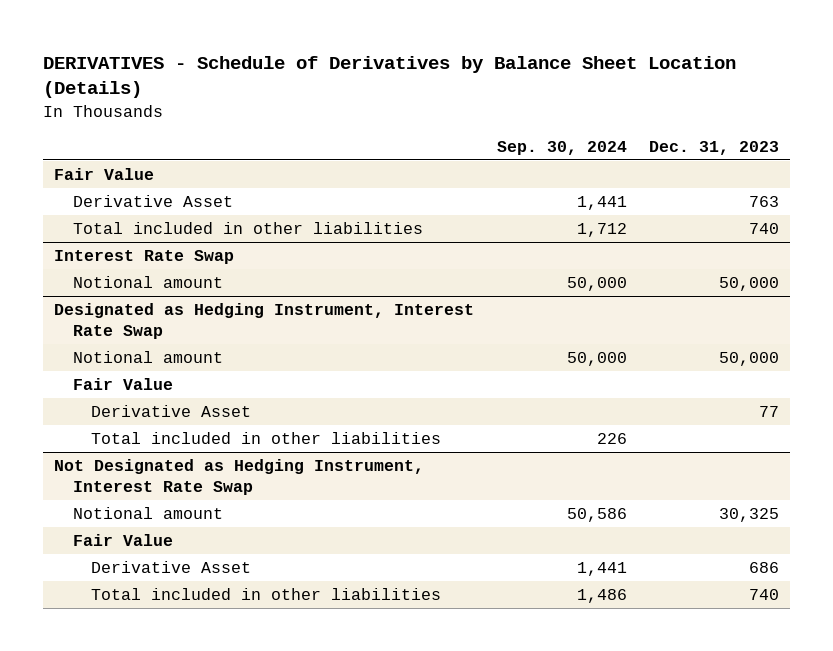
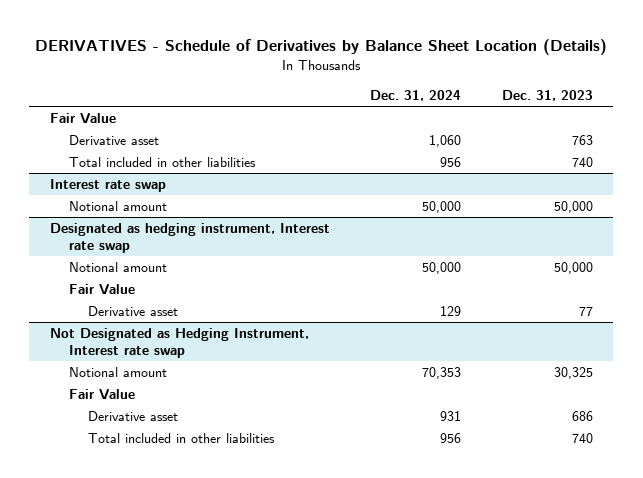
[496,141,627,156] Sep. 30, 2024 -> none
none -> [370,90,462,102] Dec. 31, 2024
[72,194,233,207] Derivative Asset -> [68,134,159,145] Derivative asset
[54,249,235,264] Interest Rate Swap -> [49,178,166,192] Interest rate swap
[54,302,475,340] Designated as Hedging Instrument, Interest Rate Swap -> [49,222,330,254] Designated as hedging instrument, Interest rate swap
[91,431,442,444] Total included in other liabilities -> none
[91,404,252,417] Derivative Asset -> [87,305,178,316] Derivative asset
[54,458,425,496] Not Designated as Hedging Instrument, Interest Rate Swap -> [49,327,309,359] Not Designated as Hedging Instrument, Interest rate swap
[91,560,252,573] Derivative Asset -> [87,410,178,421] Derivative asset

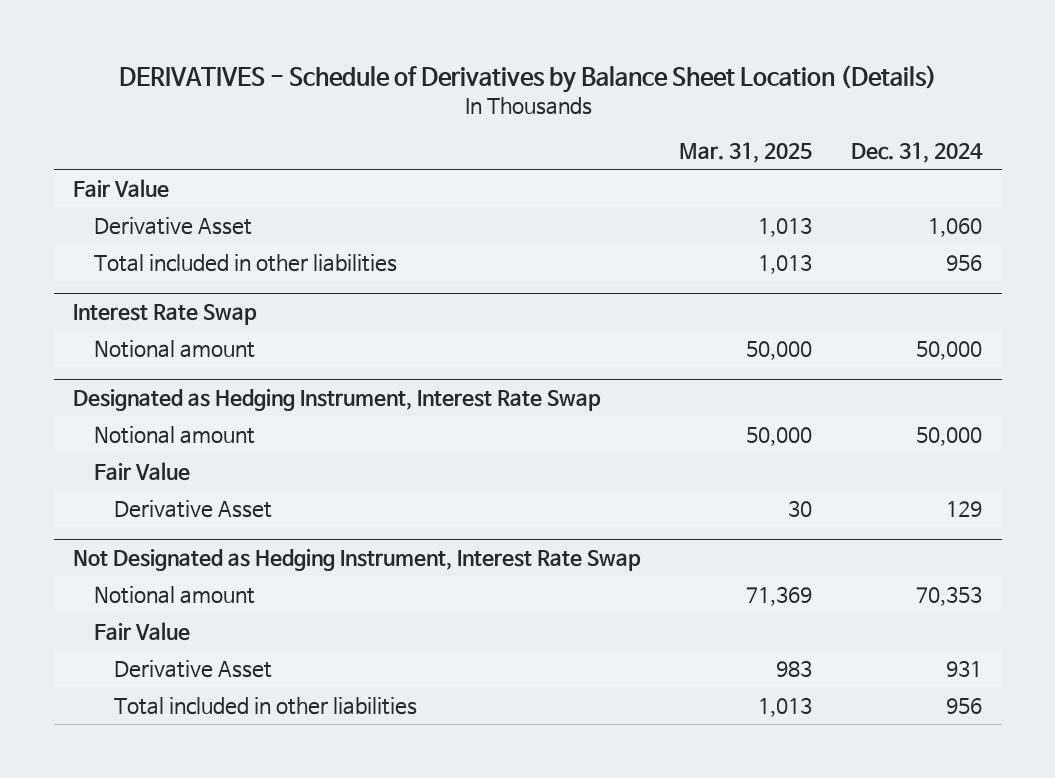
[502,90,594,102] Dec. 31, 2023 -> none
none -> [679,142,813,164] Mar. 31, 2025
[68,134,159,145] Derivative asset -> [93,216,252,235] Derivative Asset
[49,178,166,192] Interest rate swap -> [73,304,258,326] Interest Rate Swap
[49,222,330,254] Designated as hedging instrument, Interest rate swap -> [73,389,602,412] Designated as Hedging Instrument, Interest Rate Swap
[87,305,178,316] Derivative asset -> [113,499,272,518] Derivative Asset
[49,327,309,359] Not Designated as Hedging Instrument, Interest rate swap -> [73,549,642,572] Not Designated as Hedging Instrument, Interest Rate Swap
[87,410,178,421] Derivative asset -> [113,659,272,678] Derivative Asset

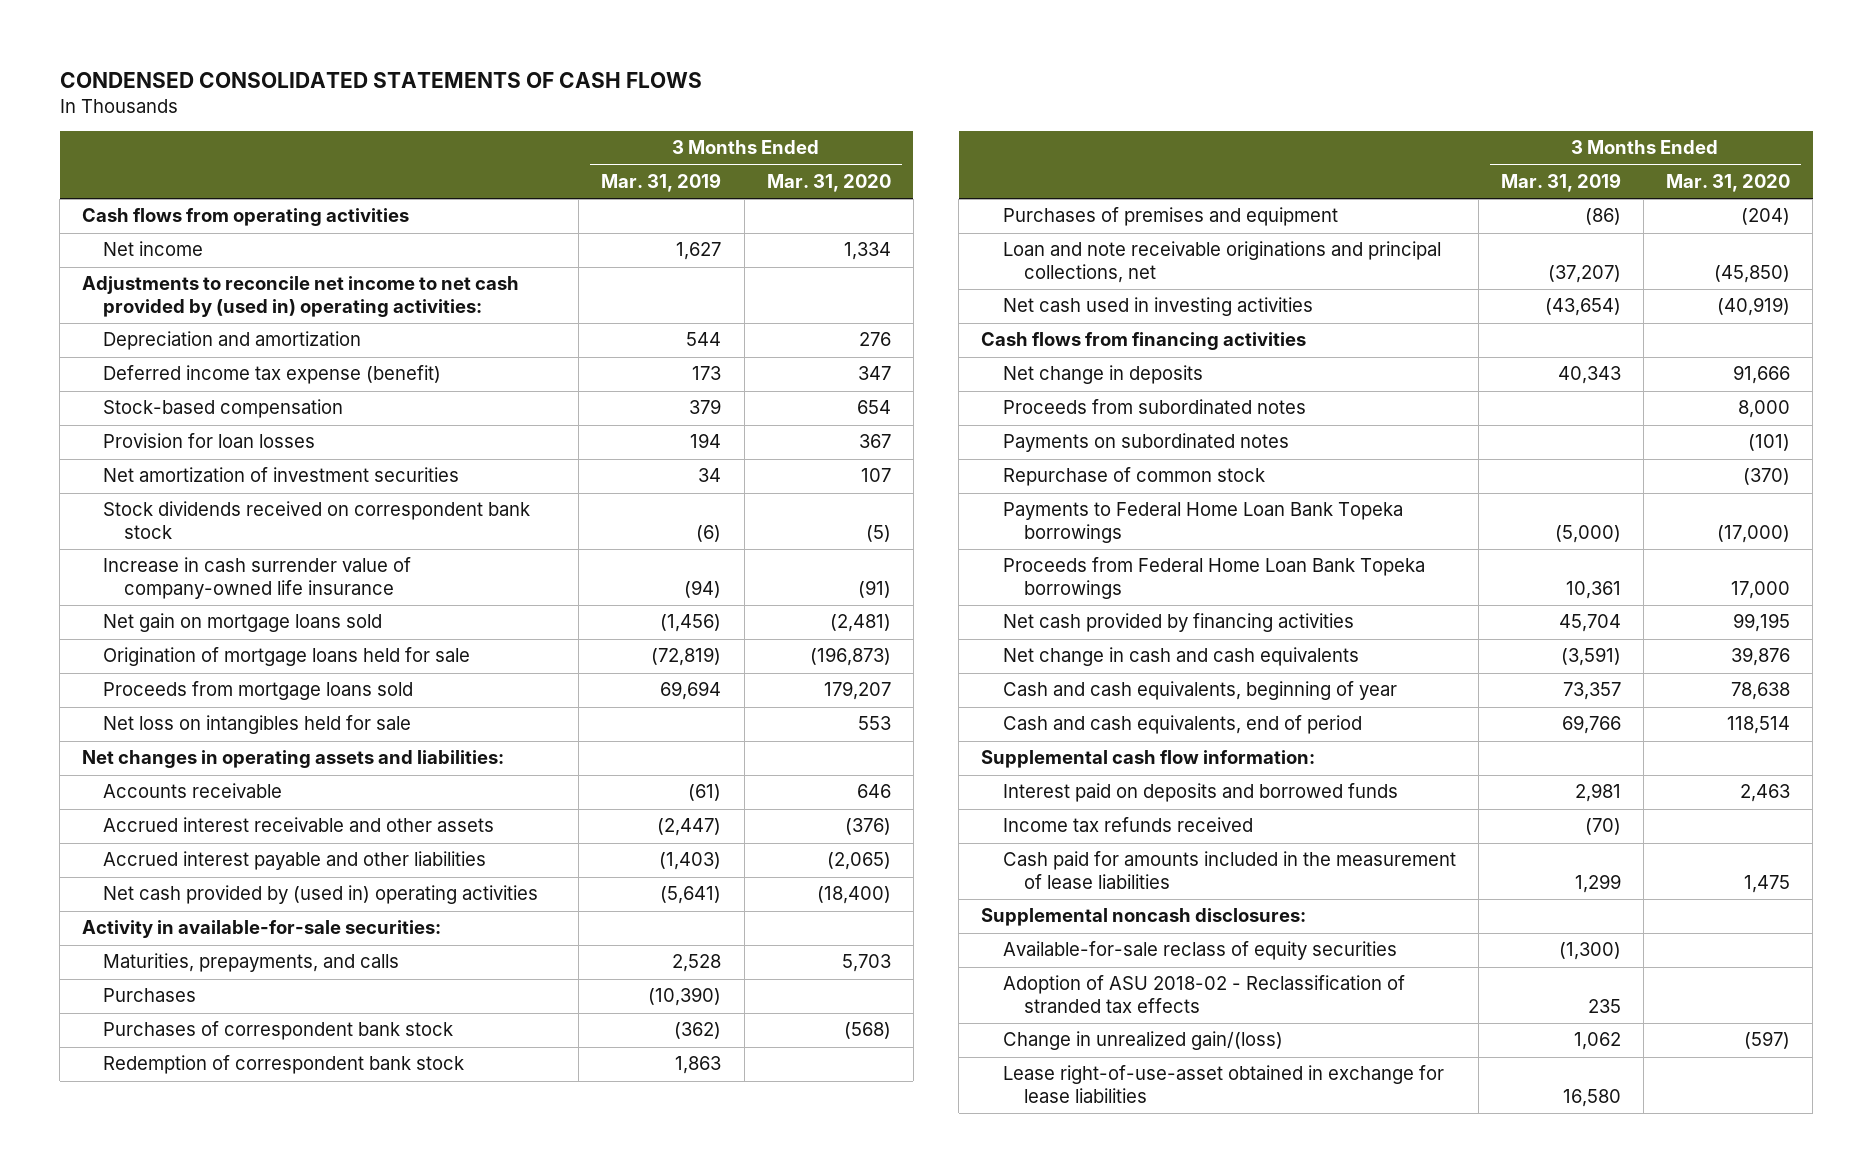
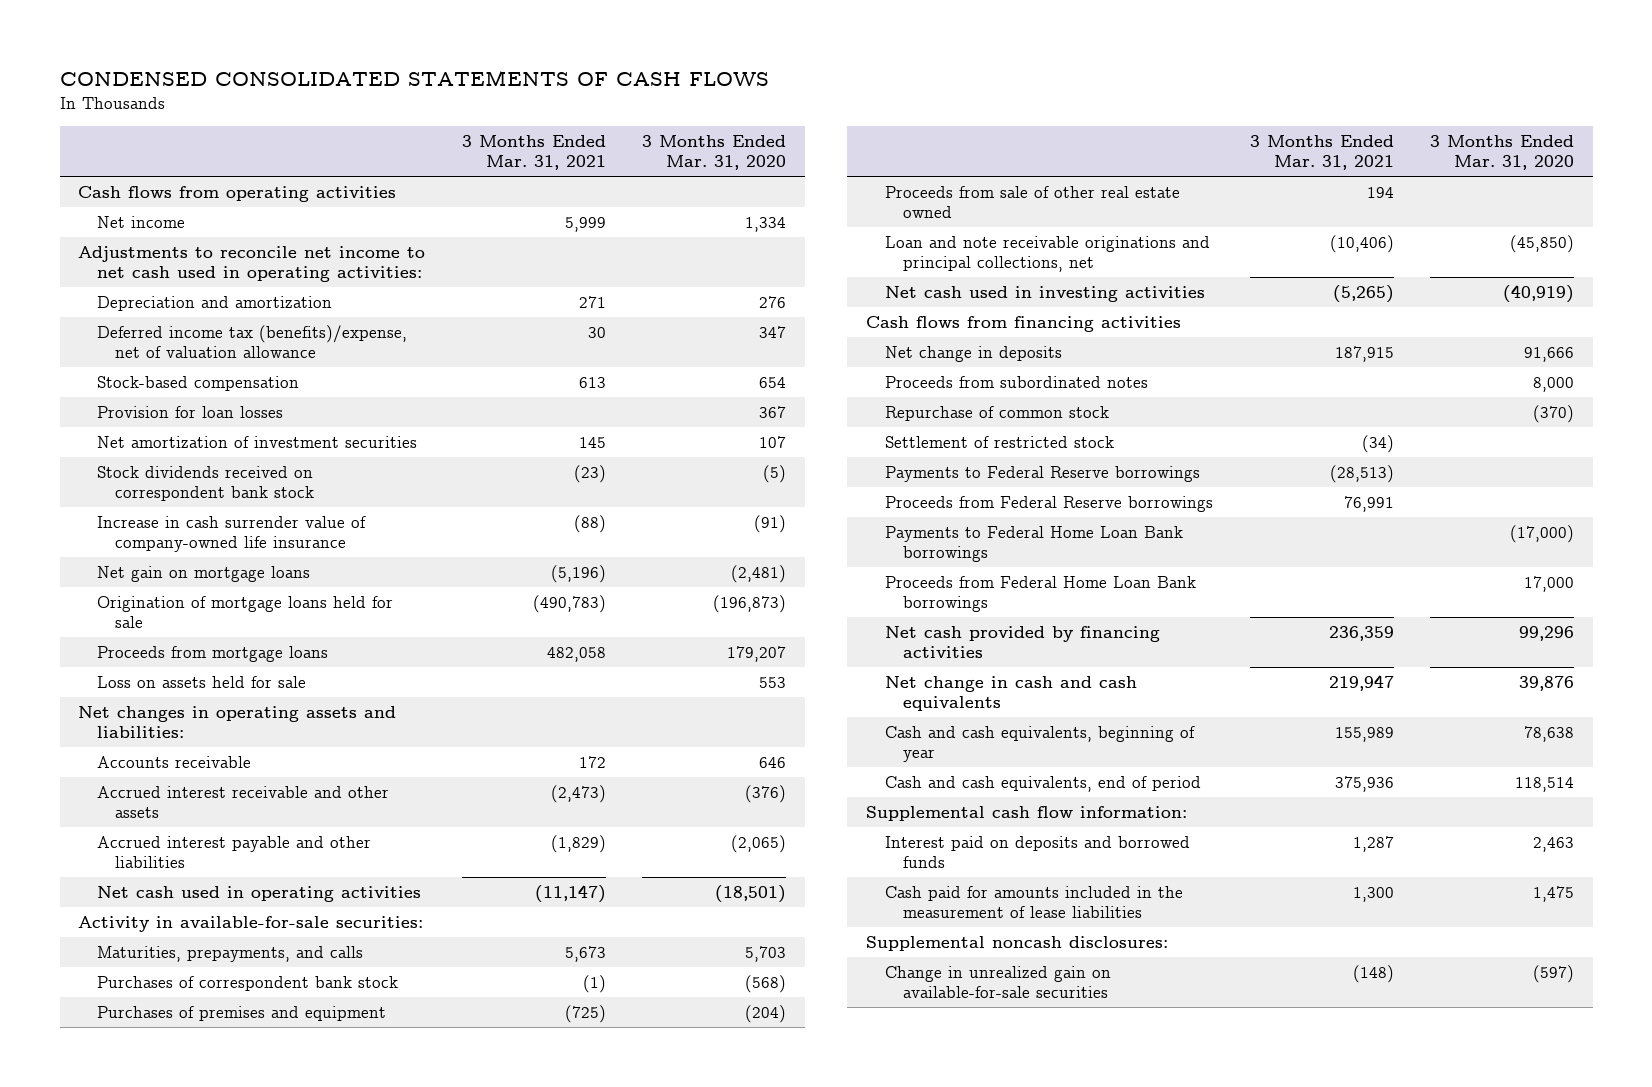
[601,172,722,192] Mar. 31, 2019 -> none
none -> [461,134,606,171] 3 Months Ended Mar. 31, 2021
[82,276,520,317] Adjustments to reconcile net income to net cash provided by (used in) operating activities: -> [77,245,425,283] Adjustments to reconcile net income to net cash used in operating activities:
[103,365,442,385] Deferred income tax expense (benefit) -> [96,324,407,359] Deferred income tax (benefits)/expense, net of valuation allowance
[103,613,383,633] Net gain on mortgage loans sold -> [96,565,310,582] Net gain on mortgage loans
[103,681,414,701] Proceeds from mortgage loans sold -> [96,645,328,662] Proceeds from mortgage loans
[103,715,412,735] Net loss on intangibles held for sale -> [96,675,306,688] Loss on assets held for sale
[103,885,539,905] Net cash provided by (used in) operating activities -> [96,885,421,902] Net cash used in operating activities
[816,886,891,905] (18,400) -> [715,884,787,903] (18,501)
[103,988,197,1003] Purchases -> none
[103,1055,465,1075] Redemption of correspondent bank stock -> none
none -> [884,185,1180,219] Proceeds from sale of other real estate owned
[1002,433,1289,453] Payments on subordinated notes -> none
none -> [884,435,1114,448] Settlement of restricted stock
none -> [884,465,1200,482] Payments to Federal Reserve borrowings
none -> [884,495,1213,512] Proceeds from Federal Reserve borrowings
[1002,502,1403,543] Payments to Federal Home Loan Bank Topeka borrowings -> [884,525,1183,563] Payments to Federal Home Loan Bank borrowings
[1002,557,1425,599] Proceeds from Federal Home Loan Bank Topeka borrowings -> [884,575,1196,613] Proceeds from Federal Home Loan Bank borrowings
[1732,613,1790,633] 99,195 -> [1519,625,1575,641] 99,296
[1002,817,1253,833] Income tax refunds received -> none
[1002,941,1397,961] Available-for-sale reclass of equity securities -> none
[1002,975,1405,1013] Adoption of ASU 2018-02 - Reclassification of stranded tax effects -> none
[1002,1065,1444,1103] Lease right-of-use-asset obtained in exchange for lease liabilities -> none
[1002,1031,1283,1051] Change in unrealized gain/(loss) -> [884,965,1111,999] Change in unrealized gain on available-for-sale securities

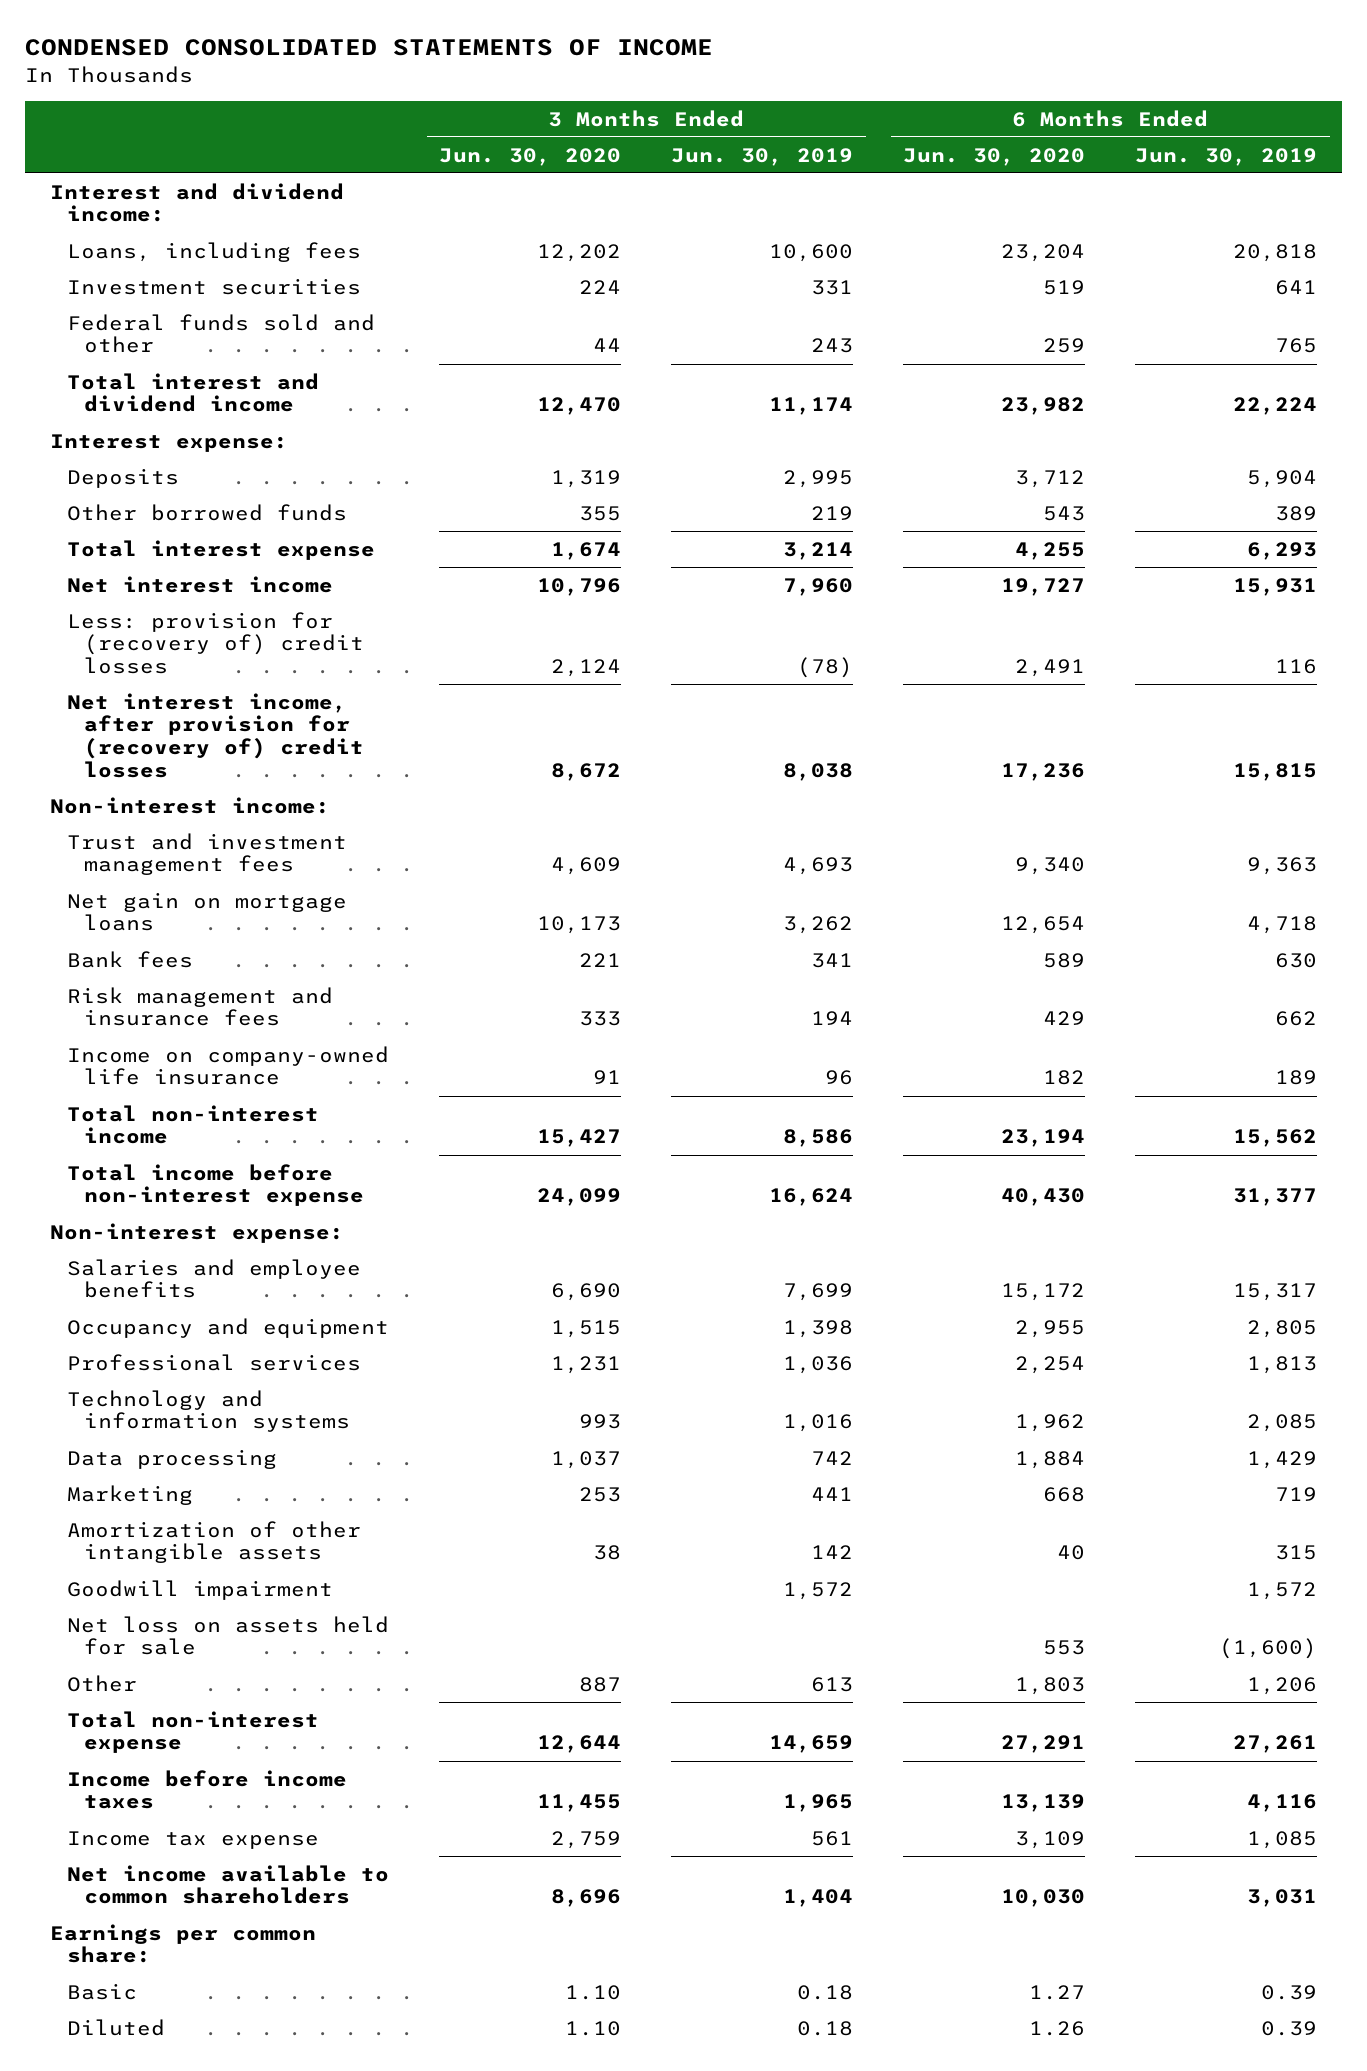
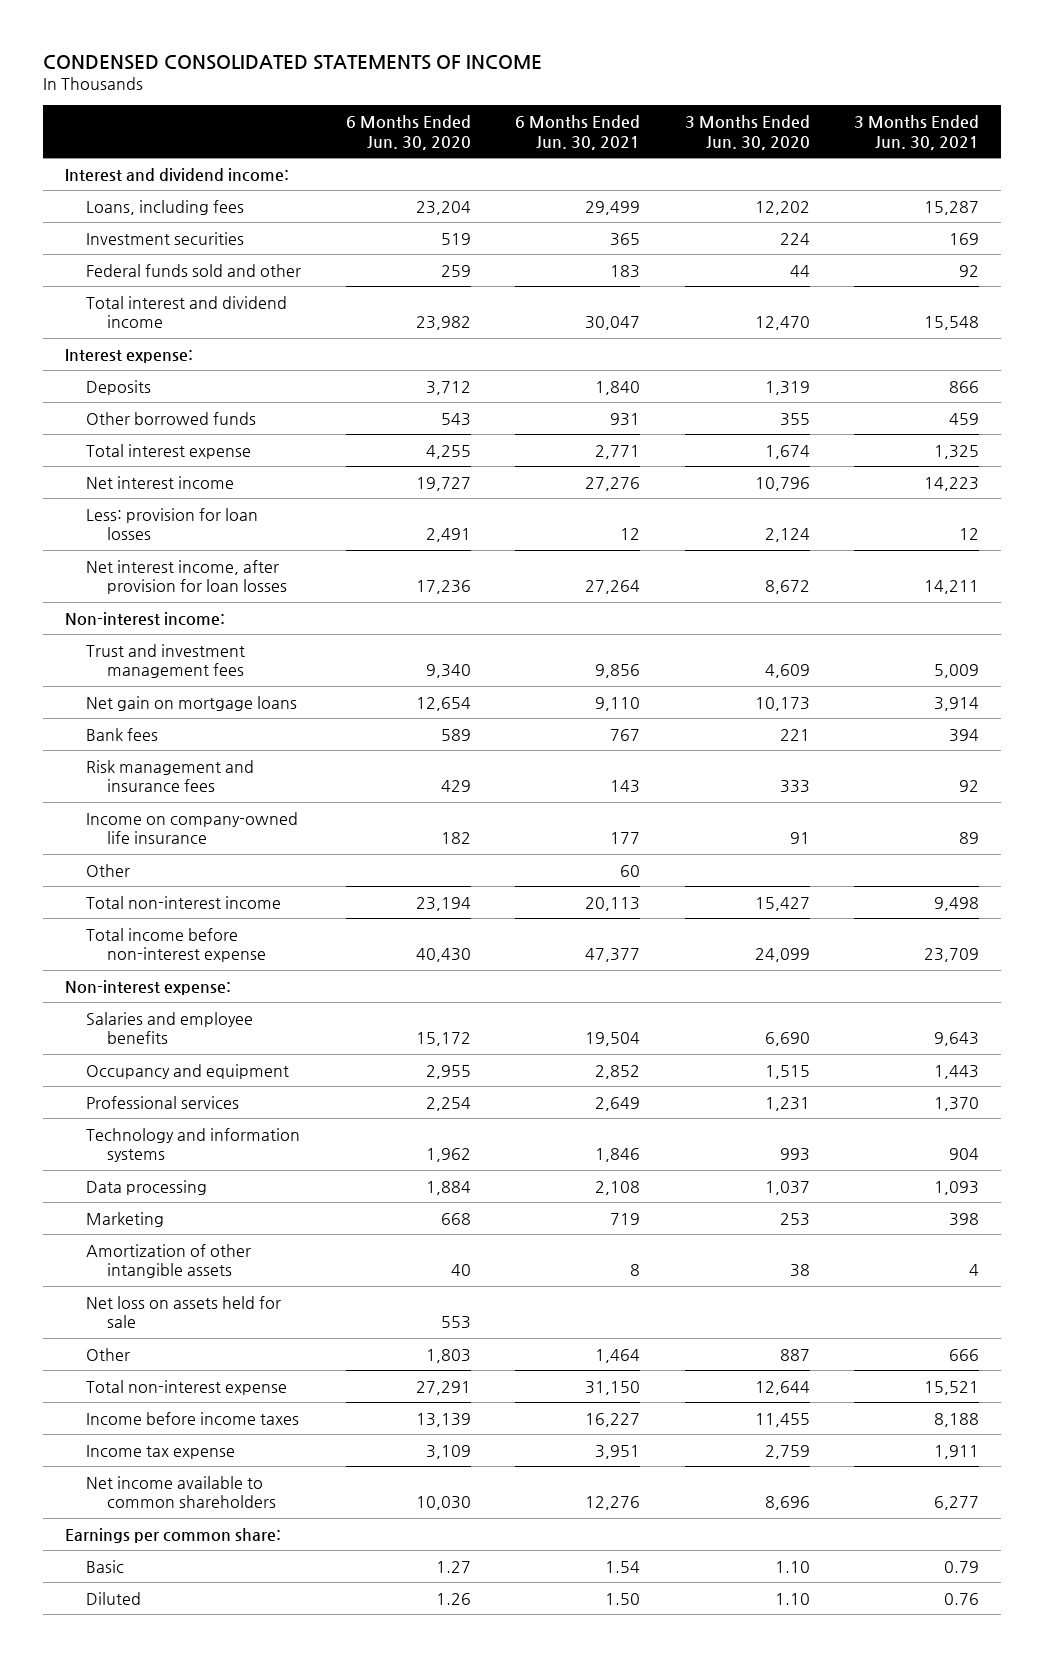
[671,147,854,166] Jun. 30, 2019 -> none
[1135,147,1318,166] Jun. 30, 2019 -> none
none -> [515,115,641,150] 6 Months Ended Jun. 30, 2021
none -> [854,115,980,150] 3 Months Ended Jun. 30, 2021
[66,611,364,675] Less: provision for (recovery of) credit losses -> [86,507,259,541] Less: provision for loan losses
[66,692,364,778] Net interest income, after provision for (recovery of) credit losses -> [86,559,288,595] Net interest income, after provision for loan losses
none -> [86,863,131,877] Other
[66,1579,333,1600] Goodwill impairment -> none

